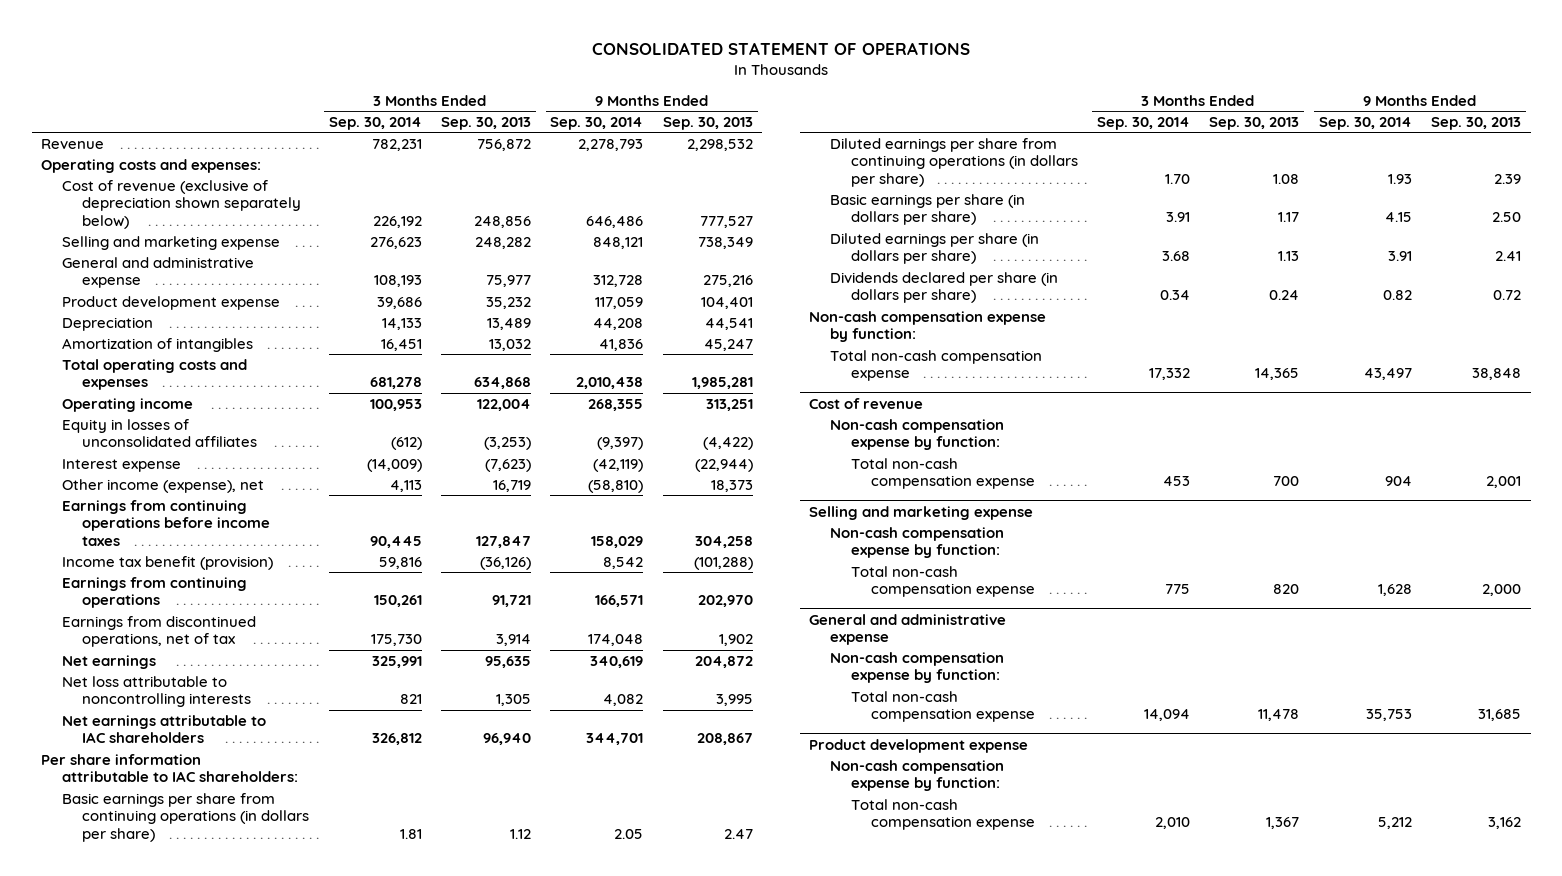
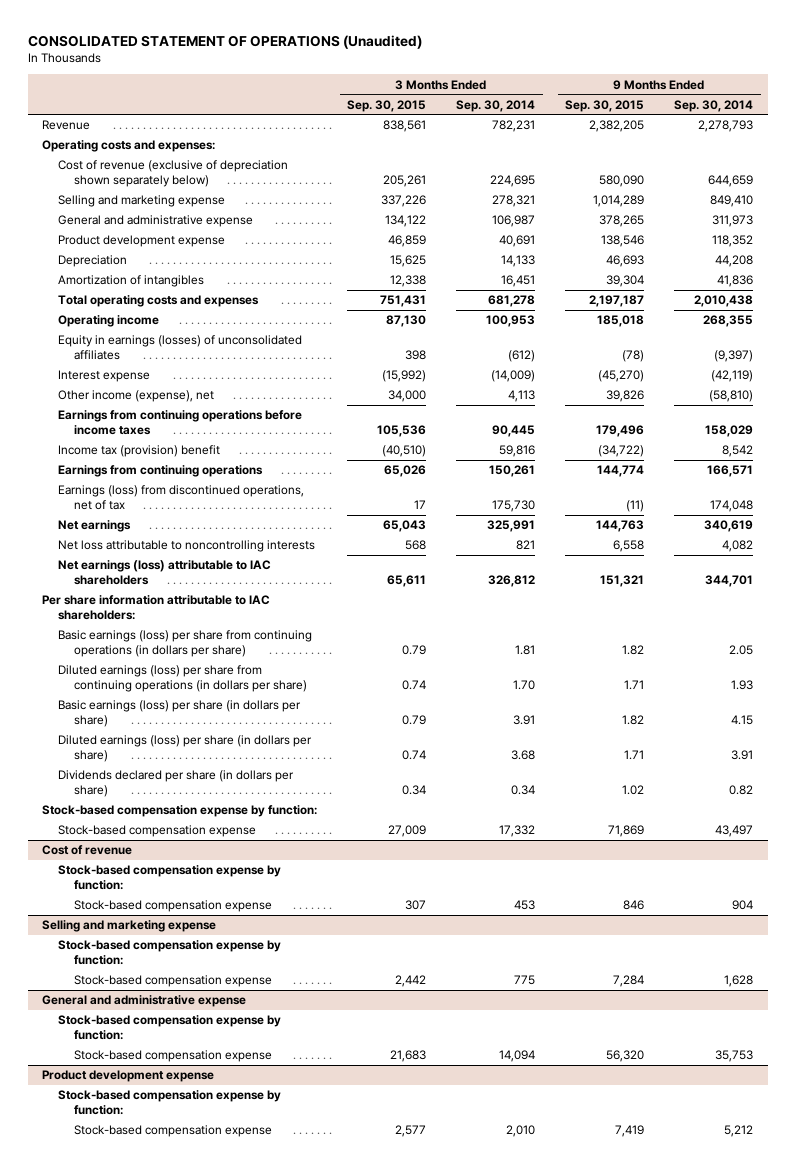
[592,41,971,55] CONSOLIDATED STATEMENT OF OPERATIONS -> [27,35,422,50] CONSOLIDATED STATEMENT OF OPERATIONS (Unaudited)
[441,117,532,131] Sep. 30, 2013 -> none
[662,117,753,131] Sep. 30, 2013 -> none
none -> [347,99,427,112] Sep. 30, 2015
none -> [565,99,645,112] Sep. 30, 2015
[372,215,422,228] 226,192 -> [490,175,536,188] 224,695
[586,215,644,228] 646,486 -> [708,175,754,188] 644,659
[369,236,422,249] 276,623 -> [492,195,536,208] 278,321
[593,236,644,249] 848,121 -> [710,195,754,208] 849,410
[373,275,422,288] 108,193 -> [492,215,536,228] 106,987
[593,275,644,288] 312,728 -> [712,215,754,228] 311,973
[376,296,422,309] 39,686 -> [499,235,536,248] 40,691
[595,296,644,309] 117,059 -> [712,235,754,248] 118,352
[61,418,258,448] Equity in losses of unconsolidated affiliates -> [58,335,303,361] Equity in earnings (losses) of unconsolidated affiliates
[61,555,273,570] Income tax benefit (provision) -> [58,445,221,458] Income tax (provision) benefit
[61,615,256,648] Earnings from discontinued operations, net of tax -> [58,485,305,511] Earnings (loss) from discontinued operations, net of tax
[61,714,266,744] Net earnings attributable to IAC shareholders -> [58,560,272,586] Net earnings (loss) attributable to IAC shareholders
[61,792,310,842] Basic earnings per share from continuing operations (in dollars per share) -> [58,630,313,658] Basic earnings (loss) per share from continuing operations (in dollars per share)
[830,137,1078,187] Diluted earnings per share from continuing operations (in dollars per share) -> [58,665,308,693] Diluted earnings (loss) per share from continuing operations (in dollars per share)
[830,193,1026,226] Basic earnings per share (in dollars per share) -> [58,700,302,728] Basic earnings (loss) per share (in dollars per share)
[830,232,1040,265] Diluted earnings per share (in dollars per share) -> [58,735,313,763] Diluted earnings (loss) per share (in dollars per share)
[809,310,1047,343] Non-cash compensation expense by function: -> [42,805,318,818] Stock-based compensation expense by function:
[830,349,1043,382] Total non-cash compensation expense -> [58,825,257,838] Stock-based compensation expense
[830,418,1005,451] Non-cash compensation expense by function: -> [58,865,282,891] Stock-based compensation expense by function:
[850,457,1036,490] Total non-cash compensation expense -> [74,900,273,913] Stock-based compensation expense
[830,526,1005,559] Non-cash compensation expense by function: -> [58,940,282,966] Stock-based compensation expense by function:
[850,565,1036,598] Total non-cash compensation expense -> [74,975,273,988] Stock-based compensation expense
[830,651,1005,684] Non-cash compensation expense by function: -> [58,1015,282,1041] Stock-based compensation expense by function:
[850,690,1036,723] Total non-cash compensation expense -> [74,1050,273,1063] Stock-based compensation expense
[830,759,1005,792] Non-cash compensation expense by function: -> [58,1090,282,1116] Stock-based compensation expense by function:
[850,798,1036,831] Total non-cash compensation expense -> [74,1125,273,1138] Stock-based compensation expense

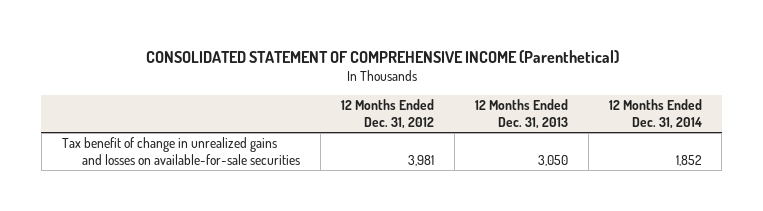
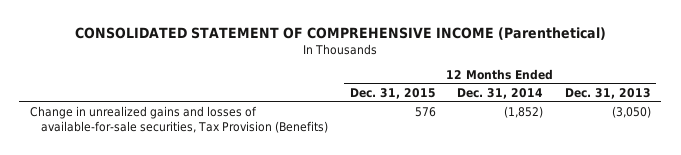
[341,99,435,129] 12 Months Ended Dec. 31, 2012 -> none
none -> [349,88,436,100] Dec. 31, 2015
[61,137,301,166] Tax benefit of change in unrealized gains and losses on available-for-sale securities -> [29,106,329,133] Change in unrealized gains and losses of available-for-sale securities, Tax Provision (Benefits)
[537,155,568,167] 3,050 -> [611,106,651,119] (3,050)
[675,155,702,167] 1,852 -> [504,106,544,119] (1,852)

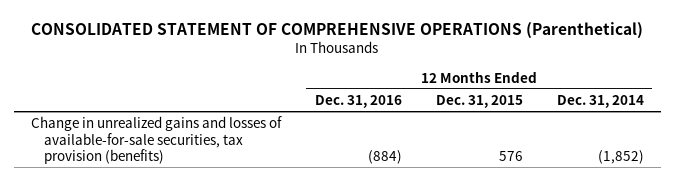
[75,26,607,40] CONSOLIDATED STATEMENT OF COMPREHENSIVE INCOME (Parenthetical) -> [31,22,644,40] CONSOLIDATED STATEMENT OF COMPREHENSIVE OPERATIONS (Parenthetical)
[564,88,651,100] Dec. 31, 2013 -> none
none -> [314,94,402,108] Dec. 31, 2016
[29,106,329,133] Change in unrealized gains and losses of available-for-sale securities, Tax Provision (Benefits) -> [31,115,283,165] Change in unrealized gains and losses of available-for-sale securities, tax provision (benefits)

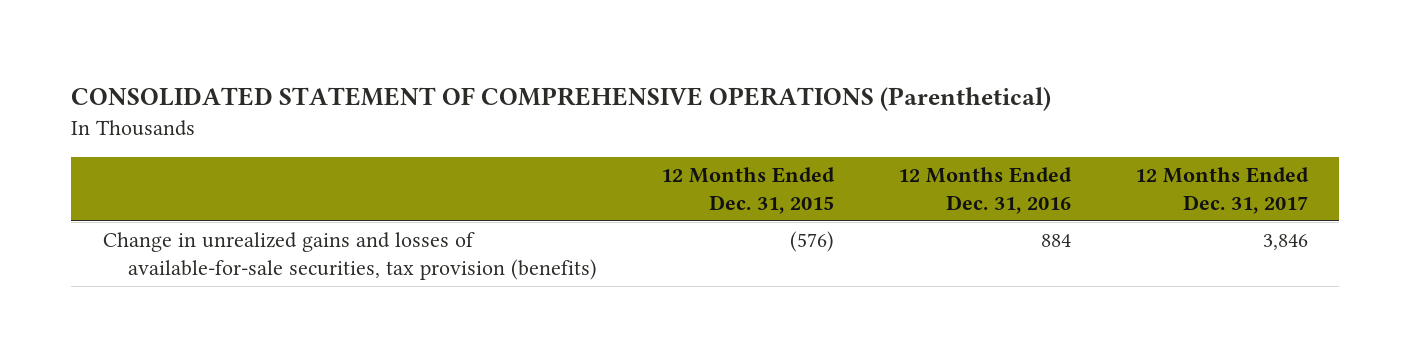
[556,94,644,108] Dec. 31, 2014 -> none
none -> [1134,167,1309,214] 12 Months Ended Dec. 31, 2017
[367,150,402,165] (884) -> [1040,234,1071,248] 884
[498,151,523,162] 576 -> [789,231,834,253] (576)

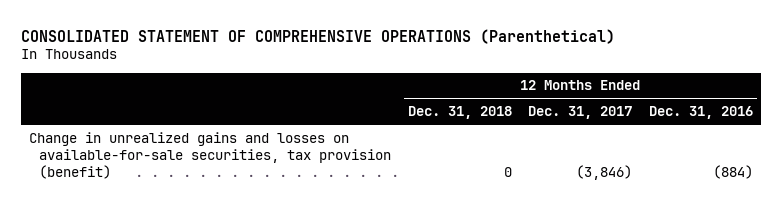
[660,167,835,214] 12 Months Ended Dec. 31, 2015 -> none
none -> [407,106,512,120] Dec. 31, 2018
[102,232,597,281] Change in unrealized gains and losses of available-for-sale securities, tax provision (benefits) -> [29,131,392,179] Change in unrealized gains and losses on available-for-sale securities, tax provision (benefit)
[1040,234,1071,248] 884 -> [713,164,754,179] (884)
[1262,234,1308,251] 3,846 -> [576,164,633,180] (3,846)

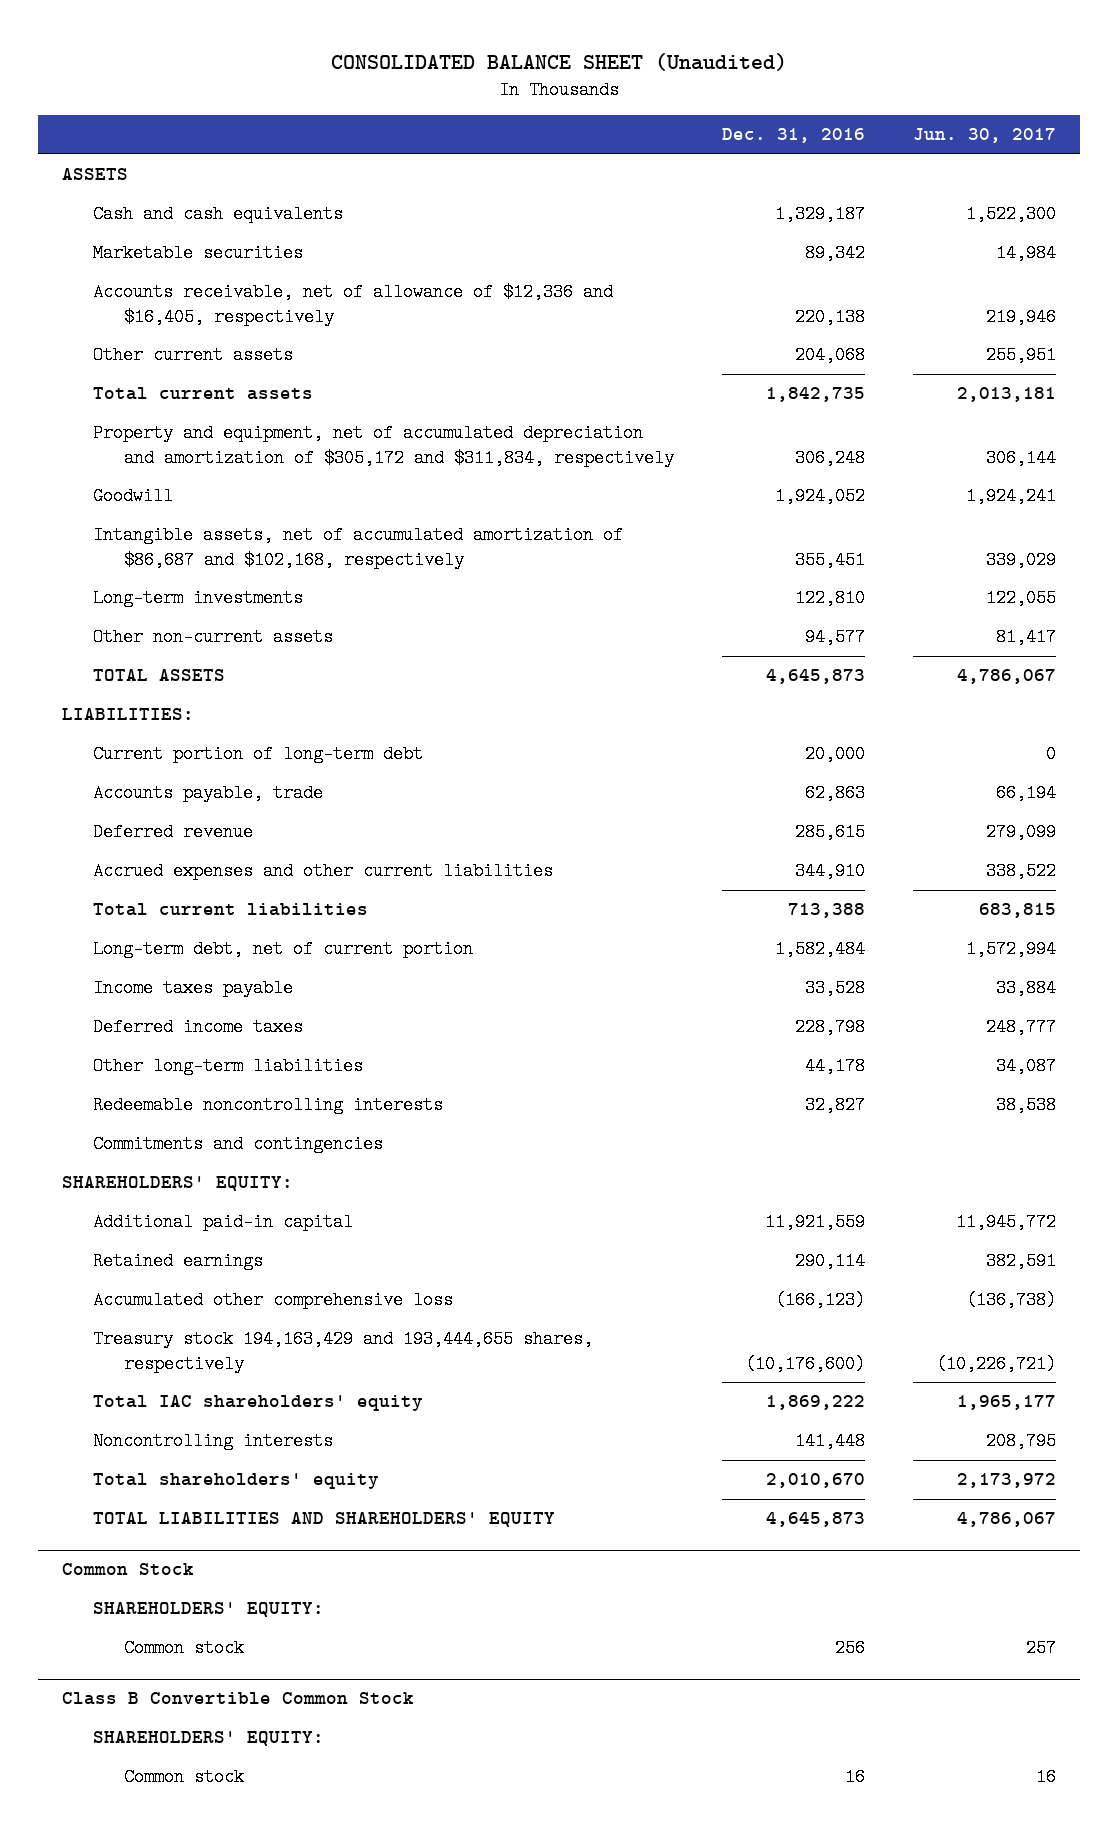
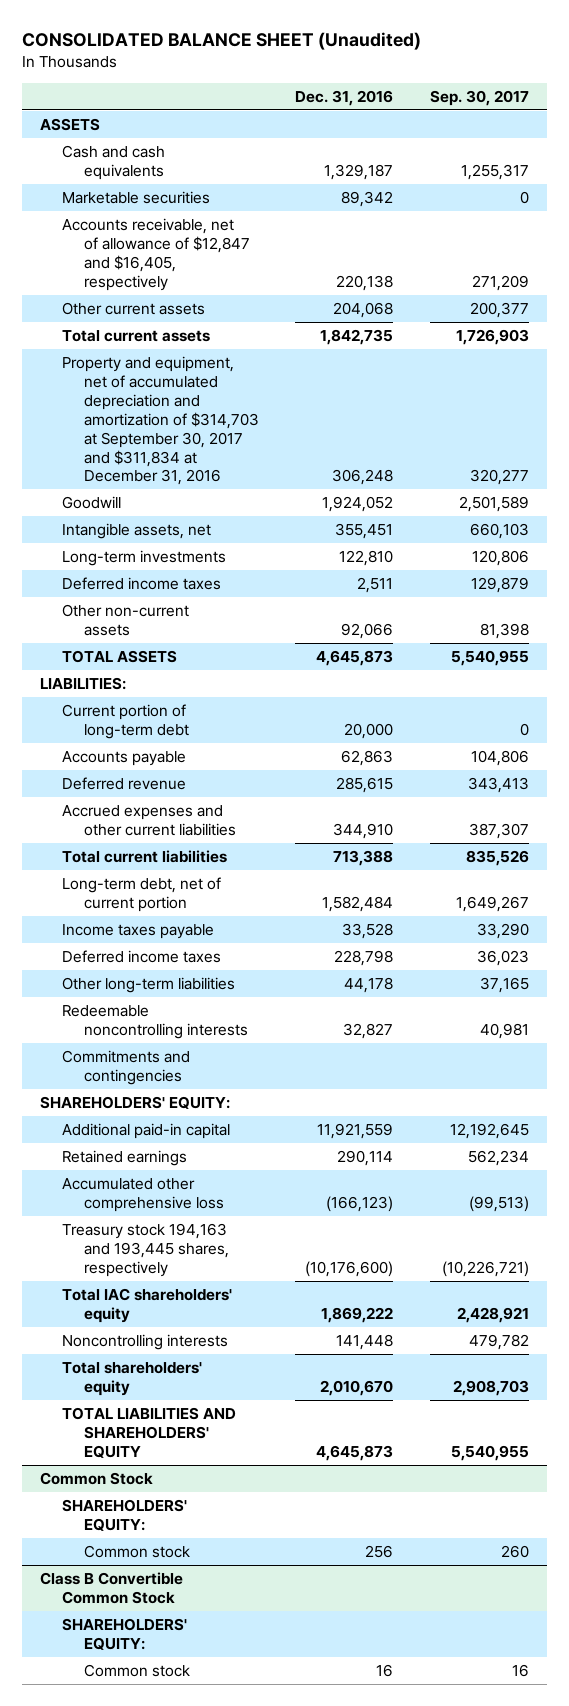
[912,128,1056,144] Jun. 30, 2017 -> none
none -> [429,89,529,106] Sep. 30, 2017
[93,283,614,326] Accounts receivable, net of allowance of $12,336 and $16,405, respectively -> [62,217,250,291] Accounts receivable, net of allowance of $12,847 and $16,405, respectively
[93,424,674,467] Property and equipment, net of accumulated depreciation and amortization of $305,172 and $311,834, respectively -> [62,355,259,486] Property and equipment, net of accumulated depreciation and amortization of $314,703 at September 30, 2017 and $311,834 at December 31, 2016
[93,526,624,569] Intangible assets, net of accumulated amortization of $86,687 and $102,168, respectively -> [62,522,212,539] Intangible assets, net
none -> [62,576,222,590] Deferred income taxes
[804,628,865,647] 94,577 -> [341,622,394,639] 92,066
[93,784,324,803] Accounts payable, trade -> [62,750,187,766] Accounts payable
[93,1330,594,1373] Treasury stock 194,163,429 and 193,444,655 shares, respectively -> [62,1222,229,1277] Treasury stock 194,163 and 193,445 shares, respectively

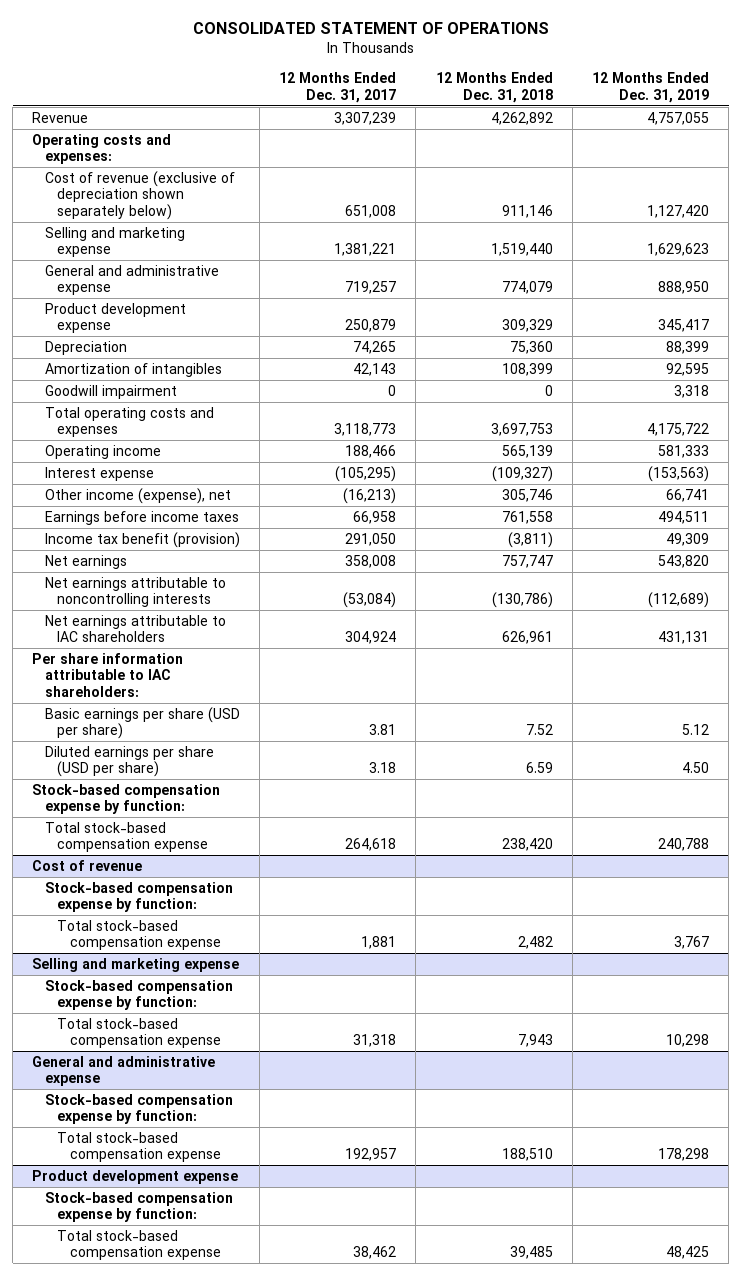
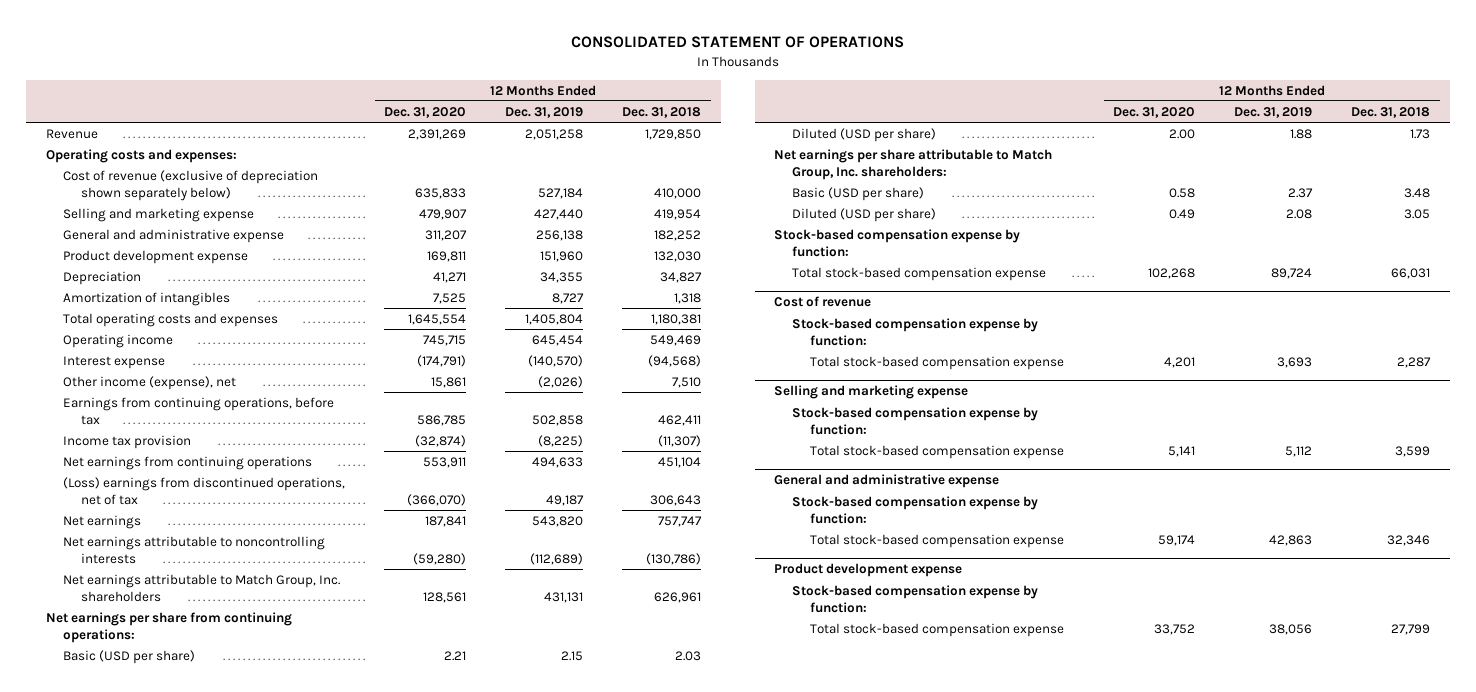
[279,72,397,103] 12 Months Ended Dec. 31, 2017 -> none
none -> [384,106,467,118] Dec. 31, 2020
[490,111,553,125] 4,262,892 -> [645,128,702,140] 1,729,850
[646,111,709,125] 4,757,055 -> [525,128,584,140] 2,051,258
[44,384,177,399] Goodwill impairment -> none
[501,204,553,218] 911,146 -> [654,187,702,199] 410,000
[646,204,709,218] 1,127,420 -> [538,187,584,199] 527,184
[490,243,553,257] 1,519,440 -> [654,208,702,220] 419,954
[646,243,709,257] 1,629,623 -> [534,208,584,220] 427,440
[501,281,553,295] 774,079 -> [654,229,702,241] 182,252
[657,281,709,295] 888,950 -> [536,229,584,241] 256,138
[501,319,553,333] 309,329 -> [654,250,702,262] 132,030
[657,319,709,333] 345,417 -> [540,250,584,262] 151,960
[509,340,553,354] 75,360 -> [660,271,703,283] 34,827
[665,340,709,354] 88,399 -> [540,271,584,283] 34,355
[501,362,553,376] 108,399 -> [674,292,702,304] 1,318
[665,362,709,376] 92,595 -> [552,292,585,304] 8,727
[490,423,553,437] 3,697,753 -> [651,313,702,325] 1,180,381
[646,423,709,437] 4,175,722 -> [525,313,584,325] 1,405,804
[501,444,553,458] 565,139 -> [650,334,702,346] 549,469
[657,444,709,458] 581,333 -> [532,334,584,346] 645,454
[491,465,553,482] (109,327) -> [648,354,702,367] (94,568)
[647,465,709,482] (153,563) -> [528,354,584,367] (140,570)
[501,488,553,502] 305,746 -> [672,376,702,388] 7,510
[665,488,709,502] 66,741 -> [538,375,584,388] (2,026)
[44,510,239,525] Earnings before income taxes -> [63,396,335,425] Earnings from continuing operations, before tax
[501,510,553,524] 761,558 -> [658,414,702,426] 462,411
[657,510,709,524] 494,511 -> [532,414,584,426] 502,858
[44,531,240,548] Income tax benefit (provision) -> [63,434,192,449] Income tax provision
[507,531,553,548] (3,811) -> [658,434,702,447] (11,307)
[665,532,709,546] 49,309 -> [538,434,584,447] (8,225)
none -> [63,455,313,470] Net earnings from continuing operations
none -> [63,476,346,505] (Loss) earnings from discontinued operations, net of tax
[44,614,226,643] Net earnings attributable to IAC shareholders -> [63,573,341,602] Net earnings attributable to Match Group, Inc. shareholders
none -> [45,611,292,643] Net earnings per share from continuing operations:
none -> [63,649,196,664] Basic (USD per share)
none -> [792,127,937,142] Diluted (USD per share)
[32,652,184,697] Per share information attributable to IAC shareholders: -> [774,148,1053,180] Net earnings per share attributable to Match Group, Inc. shareholders:
[44,706,240,740] Basic earnings per share (USD per share) -> [792,186,925,201] Basic (USD per share)
[525,724,553,736] 7.52 -> [1404,187,1431,198] 3.48
[681,724,709,736] 5.12 -> [1288,187,1314,198] 2.37
[44,745,214,778] Diluted earnings per share (USD per share) -> [792,207,937,222] Diluted (USD per share)
[525,762,553,774] 6.59 -> [1404,208,1431,219] 3.05
[681,762,709,774] 4.50 -> [1286,208,1313,219] 2.08
[501,838,553,852] 238,420 -> [1391,267,1431,279] 66,031
[657,838,709,852] 240,788 -> [1271,267,1313,279] 89,724
[517,936,553,950] 2,482 -> [1397,356,1432,368] 2,287
[673,936,709,950] 3,767 -> [1277,356,1313,368] 3,693
[517,1034,553,1048] 7,943 -> [1395,445,1431,457] 3,599
[665,1034,709,1048] 10,298 -> [1285,445,1313,457] 5,112
[501,1148,553,1162] 188,510 -> [1387,534,1431,546] 32,346
[657,1148,709,1162] 178,298 -> [1269,534,1313,546] 42,863
[509,1246,553,1260] 39,485 -> [1391,623,1431,635] 27,799
[665,1246,709,1260] 48,425 -> [1269,623,1313,635] 38,056

